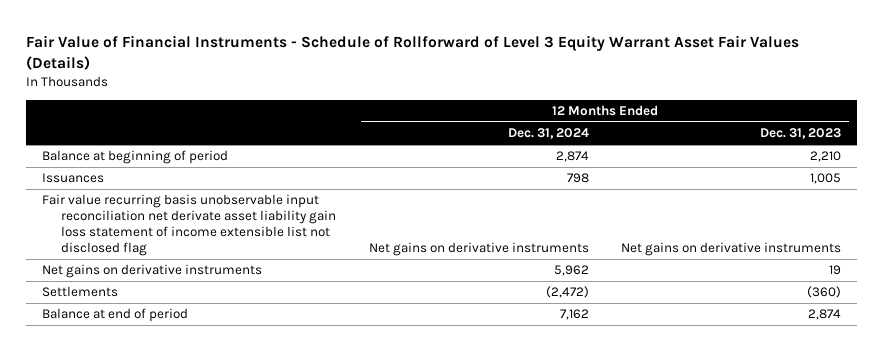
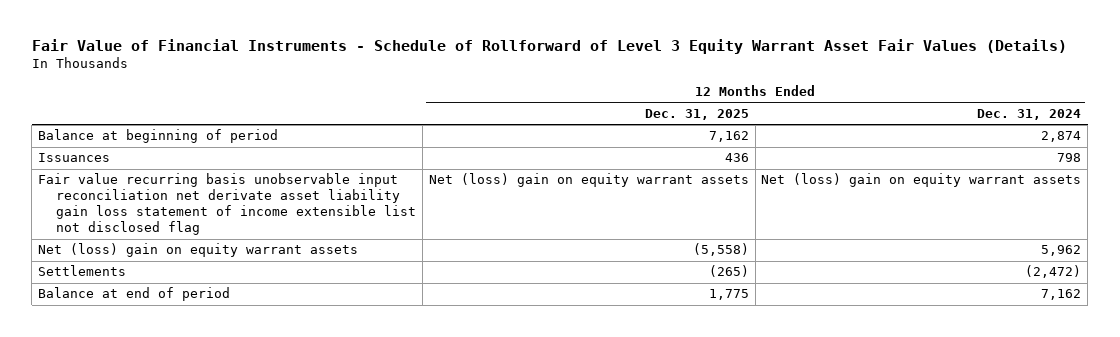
[759,128,841,140] Dec. 31, 2023 -> none
none -> [644,108,749,120] Dec. 31, 2025
[368,241,589,256] Net gains on derivative instruments -> [761,173,1082,188] Net (loss) gain on equity warrant assets
[42,264,263,279] Net gains on derivative instruments -> [38,243,359,258] Net (loss) gain on equity warrant assets

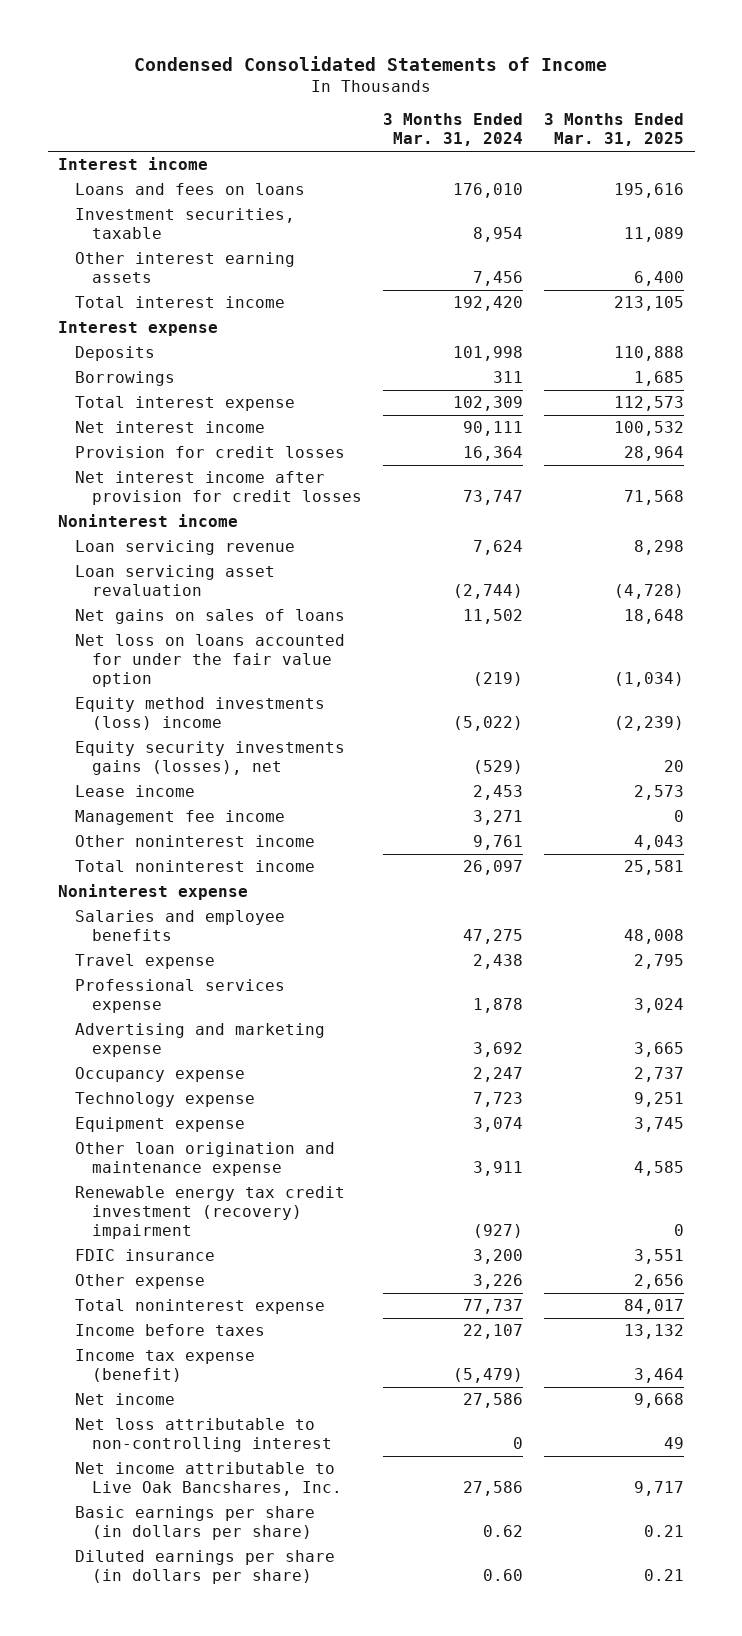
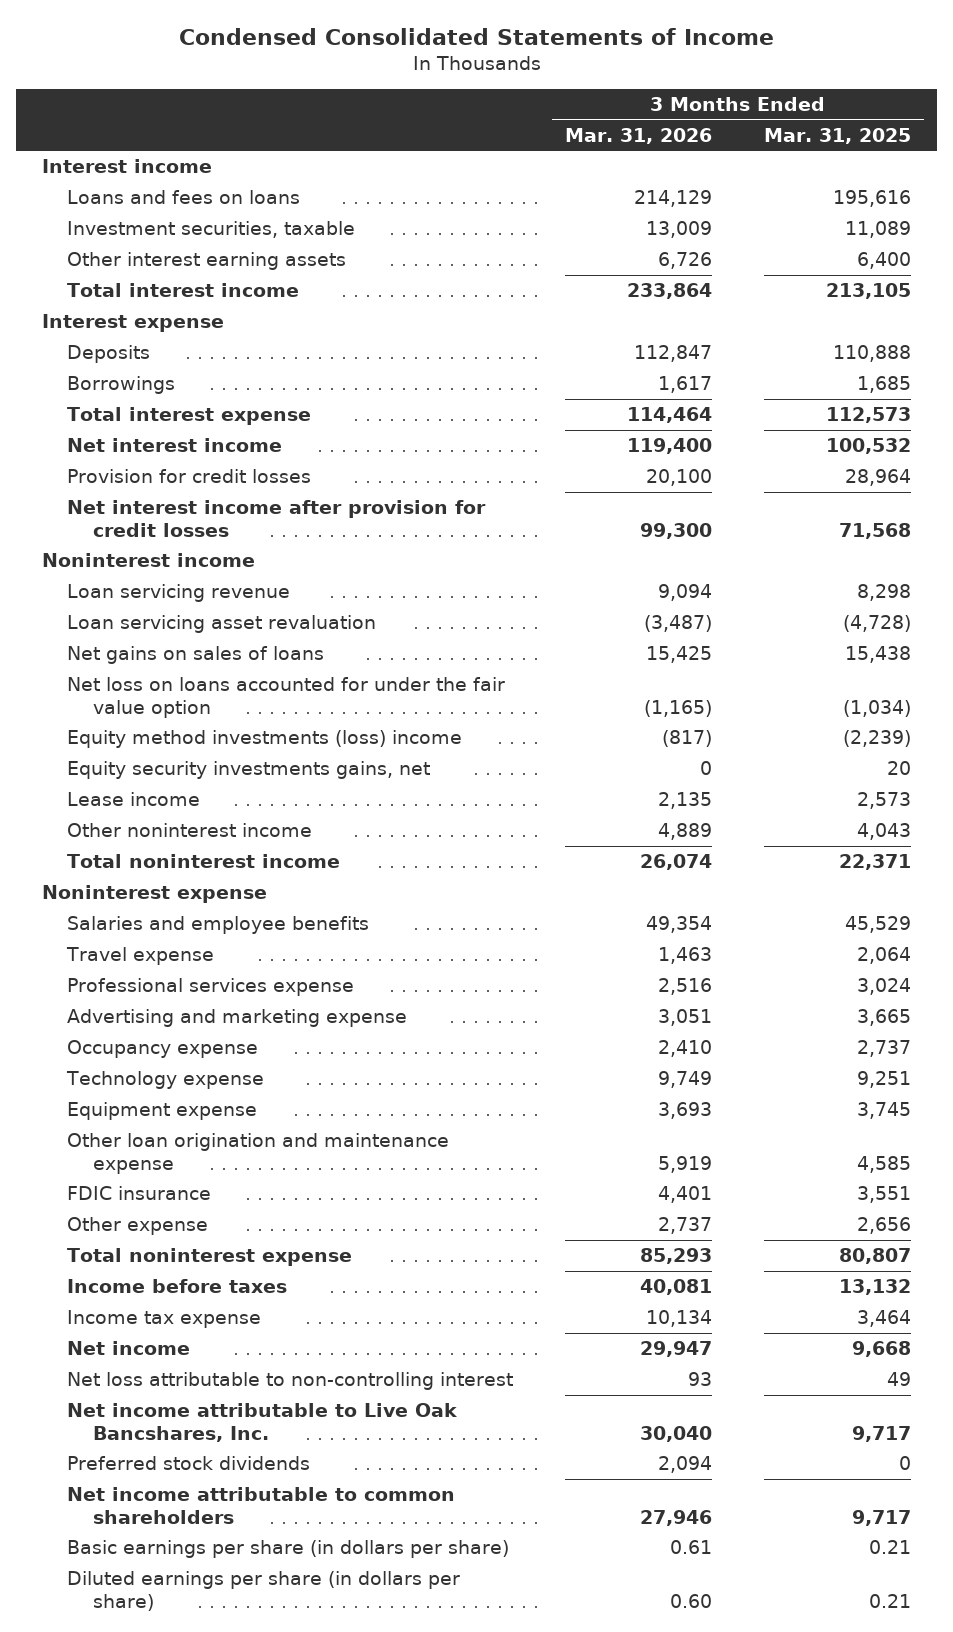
[382,113,523,147] 3 Months Ended Mar. 31, 2024 -> none
none -> [565,128,713,145] Mar. 31, 2026
[624,608,685,624] 18,648 -> [845,646,912,664] 15,438
[74,740,345,775] Equity security investments gains (losses), net -> [67,761,431,780] Equity security investments gains, net
[74,809,285,825] Management fee income -> none
[624,859,685,875] 25,581 -> [839,854,912,871] 22,371
[624,928,685,944] 48,008 -> [845,916,912,934] 45,529
[634,953,685,969] 2,795 -> [857,947,912,965] 2,064
[74,1185,345,1240] Renewable energy tax credit investment (recovery) impairment -> none
[624,1298,685,1314] 84,017 -> [839,1248,912,1265] 80,807
[74,1348,255,1382] Income tax expense (benefit) -> [67,1310,262,1329] Income tax expense
none -> [67,1456,311,1471] Preferred stock dividends
none -> [67,1487,456,1524] Net income attributable to common shareholders

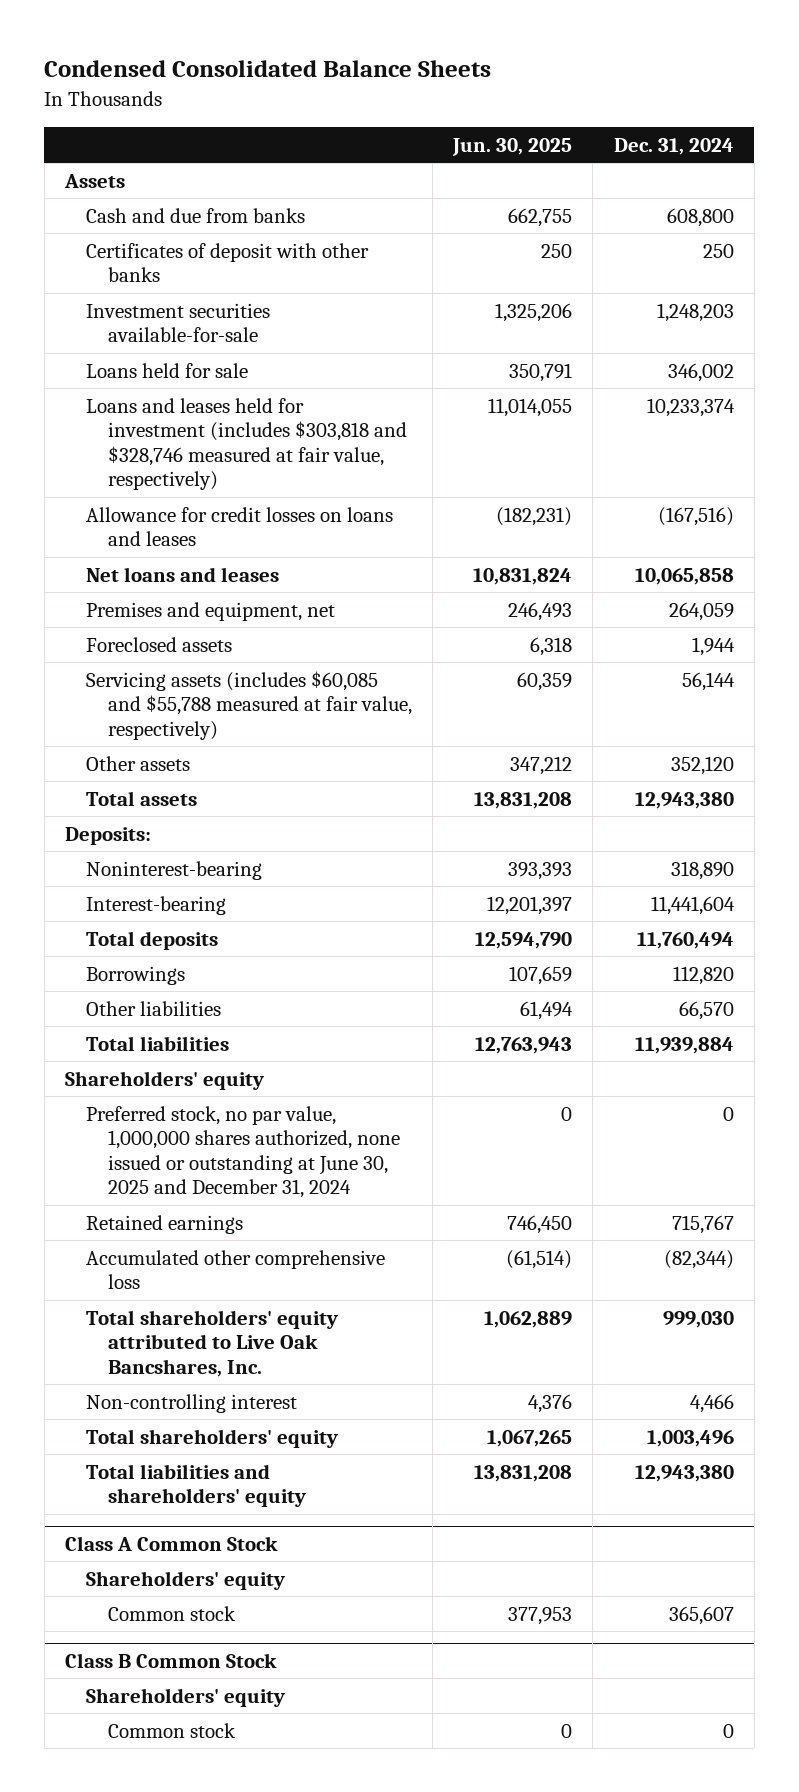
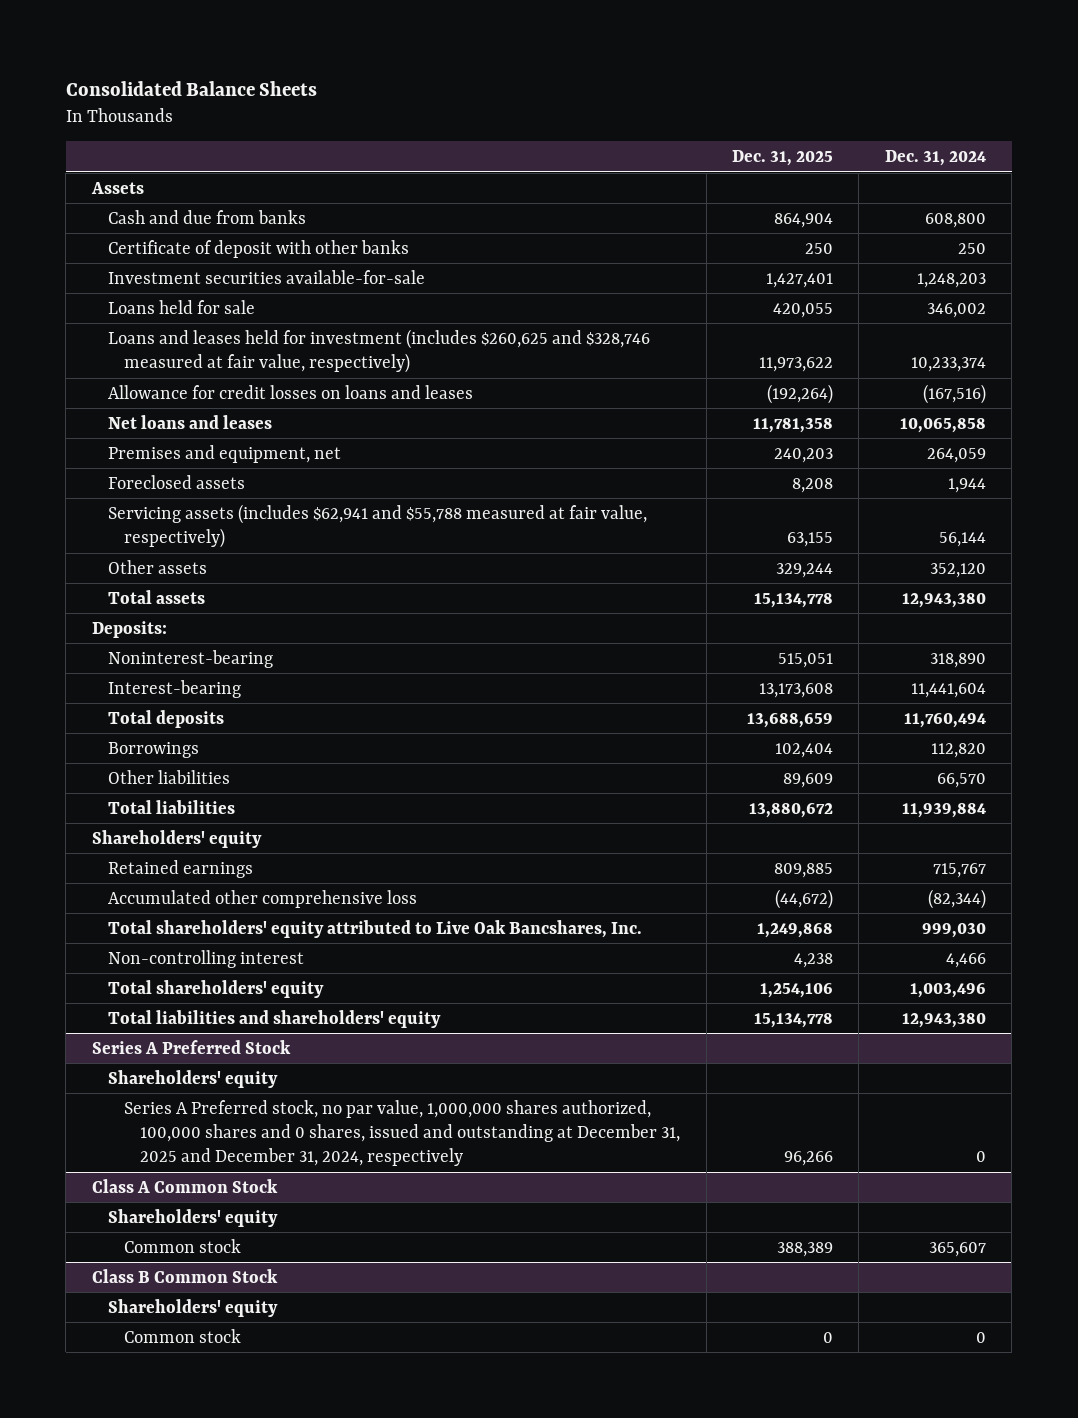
[44,60,492,78] Condensed Consolidated Balance Sheets -> [65,80,317,96] Consolidated Balance Sheets
[452,137,573,156] Jun. 30, 2025 -> none
none -> [732,149,834,166] Dec. 31, 2025
[86,242,370,283] Certificates of deposit with other banks -> [107,239,409,258] Certificate of deposit with other banks
[86,397,407,491] Loans and leases held for investment (includes $303,818 and $328,746 measured at fair value, respectively) -> [107,328,650,373] Loans and leases held for investment (includes $260,625 and $328,746 measured at fair value, respectively)
[86,670,412,740] Servicing assets (includes $60,085 and $55,788 measured at fair value, respectively) -> [107,503,647,548] Servicing assets (includes $62,941 and $55,788 measured at fair value, respectively)
[86,1105,400,1199] Preferred stock, no par value, 1,000,000 shares authorized, none issued or outstanding at June 30, 2025 and December 31, 2024 -> none
none -> [91,1039,291,1054] Series A Preferred Stock
none -> [107,1069,278,1088] Shareholders' equity
none -> [124,1099,681,1166] Series A Preferred stock, no par value, 1,000,000 shares authorized, 100,000 shares and 0 shares, issued and outstanding at December 31, 2025 and December 31, 2024, respectively

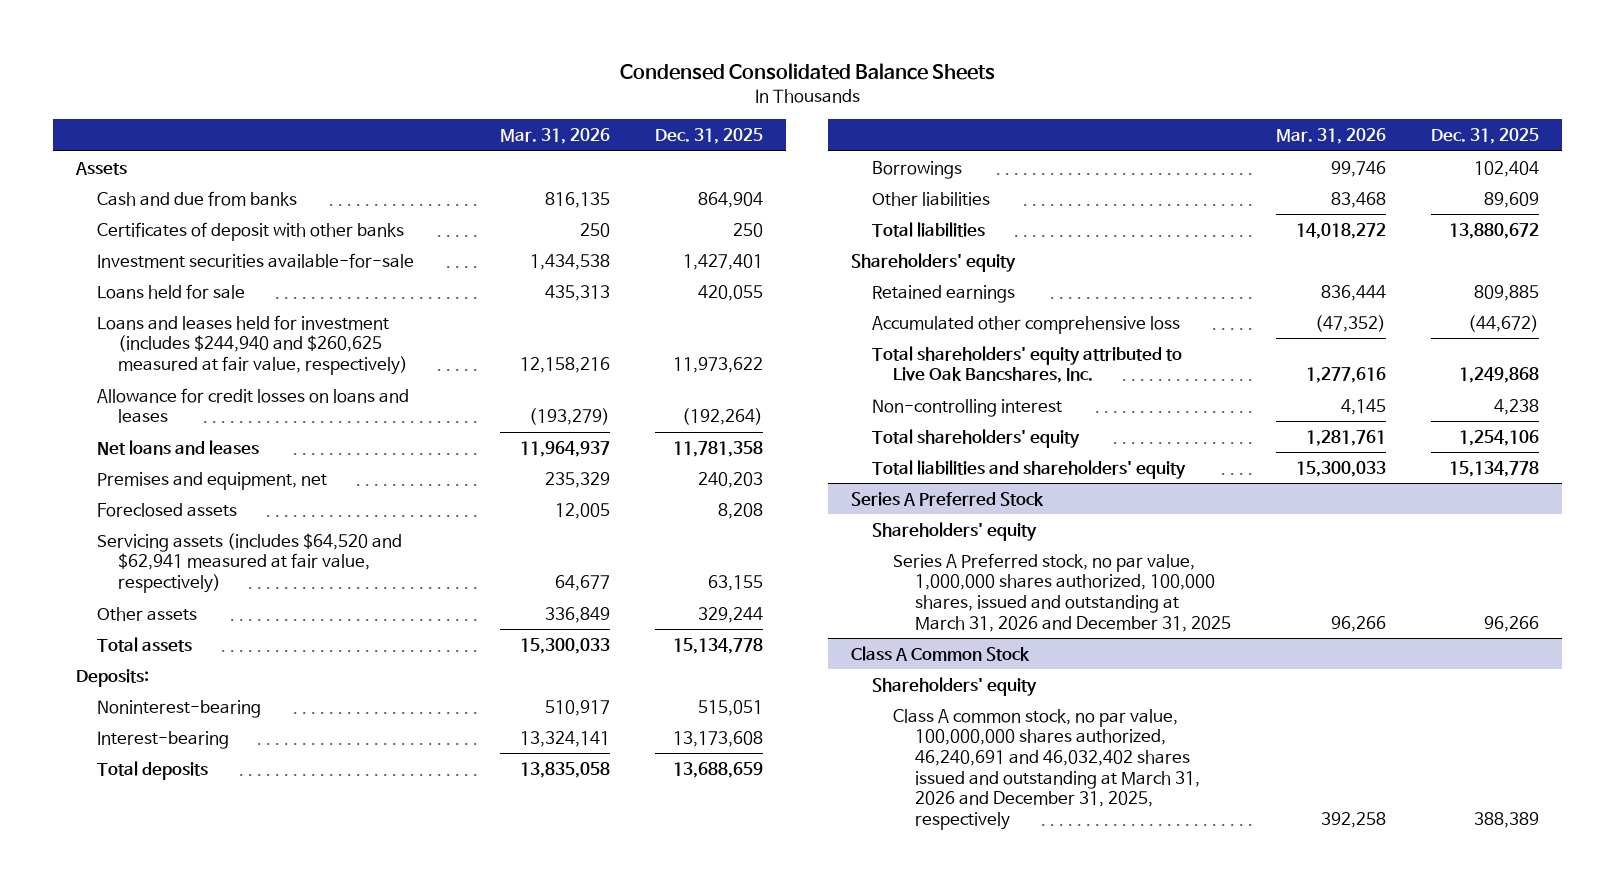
[65,80,317,96] Consolidated Balance Sheets -> [620,63,996,81] Condensed Consolidated Balance Sheets
[884,149,986,166] Dec. 31, 2024 -> none
none -> [500,128,611,145] Mar. 31, 2026
[107,239,409,258] Certificate of deposit with other banks -> [96,221,404,241] Certificates of deposit with other banks
[107,328,650,373] Loans and leases held for investment (includes $260,625 and $328,746 measured at fair value, respectively) -> [96,314,408,376] Loans and leases held for investment (includes $244,940 and $260,625 measured at fair value, respectively)
[107,503,647,548] Servicing assets (includes $62,941 and $55,788 measured at fair value, respectively) -> [96,532,402,594] Servicing assets (includes $64,520 and $62,941 measured at fair value, respectively)
[124,1099,681,1166] Series A Preferred stock, no par value, 1,000,000 shares authorized, 100,000 shares and 0 shares, issued and outstanding at December 31, 2025 and December 31, 2024, respectively -> [893,552,1231,632] Series A Preferred stock, no par value, 1,000,000 shares authorized, 100,000 shares, issued and outstanding at March 31, 2026 and December 31, 2025
[91,1268,278,1283] Class B Common Stock -> none
[107,1298,278,1317] Shareholders' equity -> none
[124,1328,242,1343] Common stock -> none
[124,1238,242,1253] Common stock -> [893,708,1200,830] Class A common stock, no par value, 100,000,000 shares authorized, 46,240,691 and 46,032,402 shares issued and outstanding at March 31, 2026 and December 31, 2025, respectively

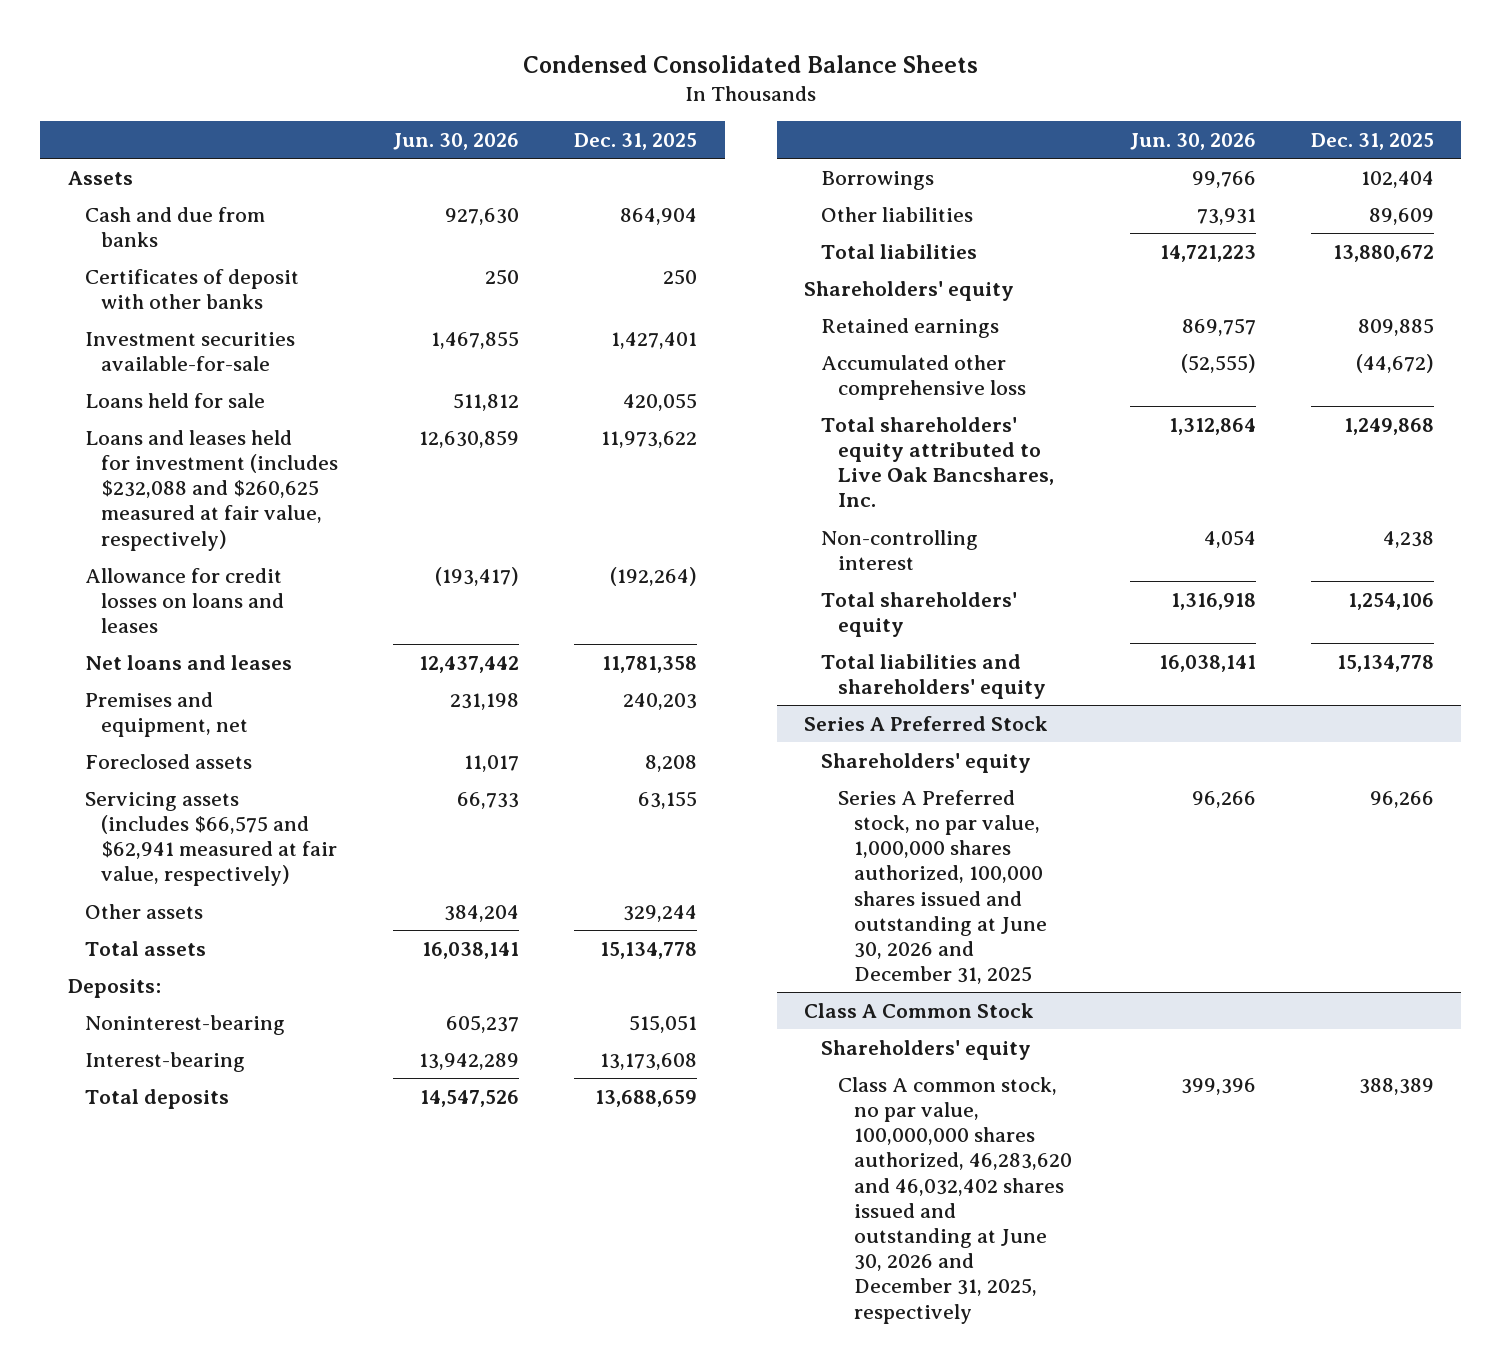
[500,128,611,145] Mar. 31, 2026 -> none
none -> [393,133,520,151] Jun. 30, 2026
[96,314,408,376] Loans and leases held for investment (includes $244,940 and $260,625 measured at fair value, respectively) -> [84,429,339,551] Loans and leases held for investment (includes $232,088 and $260,625 measured at fair value, respectively)
[96,532,402,594] Servicing assets (includes $64,520 and $62,941 measured at fair value, respectively) -> [84,791,338,887] Servicing assets (includes $66,575 and $62,941 measured at fair value, respectively)
[893,552,1231,632] Series A Preferred stock, no par value, 1,000,000 shares authorized, 100,000 shares, issued and outstanding at March 31, 2026 and December 31, 2025 -> [837,789,1048,985] Series A Preferred stock, no par value, 1,000,000 shares authorized, 100,000 shares issued and outstanding at June 30, 2026 and December 31, 2025
[893,708,1200,830] Class A common stock, no par value, 100,000,000 shares authorized, 46,240,691 and 46,032,402 shares issued and outstanding at March 31, 2026 and December 31, 2025, respectively -> [837,1076,1073,1324] Class A common stock, no par value, 100,000,000 shares authorized, 46,283,620 and 46,032,402 shares issued and outstanding at June 30, 2026 and December 31, 2025, respectively

